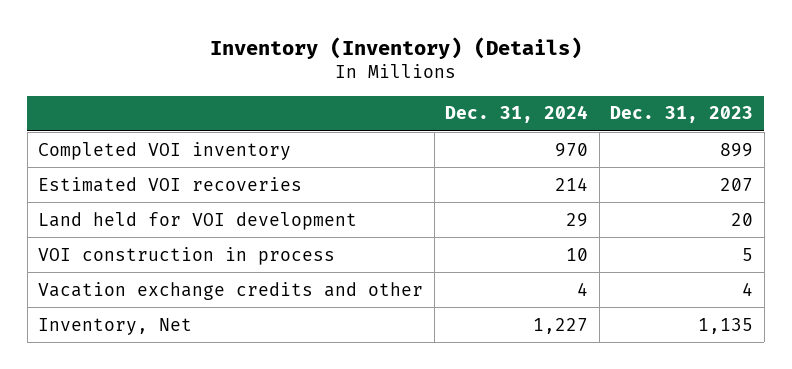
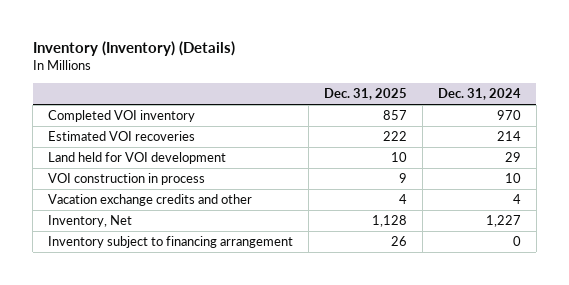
[610,106,754,124] Dec. 31, 2023 -> none
none -> [324,88,408,101] Dec. 31, 2025
none -> [48,236,294,249] Inventory subject to financing arrangement

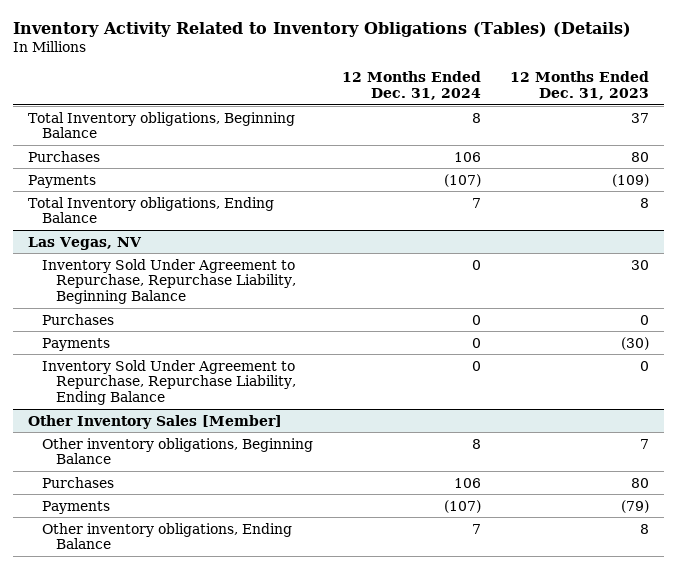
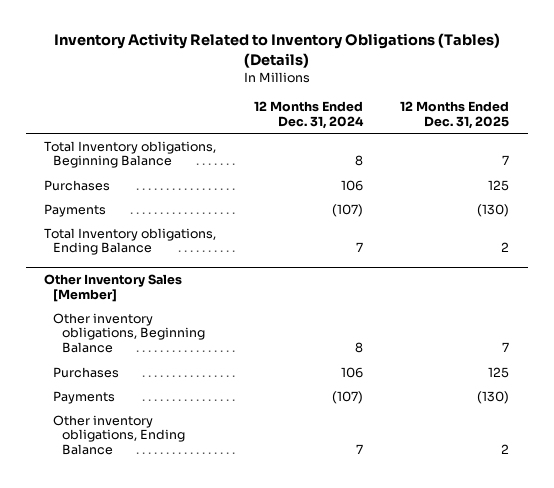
[510,71,650,101] 12 Months Ended Dec. 31, 2023 -> none
none -> [400,100,510,129] 12 Months Ended Dec. 31, 2025
[27,236,142,250] Las Vegas, NV -> none
[41,258,296,305] Inventory Sold Under Agreement to Repurchase, Repurchase Liability, Beginning Balance -> none
[41,313,114,325] Purchases -> none
[41,337,110,351] Payments -> none
[41,359,296,406] Inventory Sold Under Agreement to Repurchase, Repurchase Liability, Ending Balance -> none

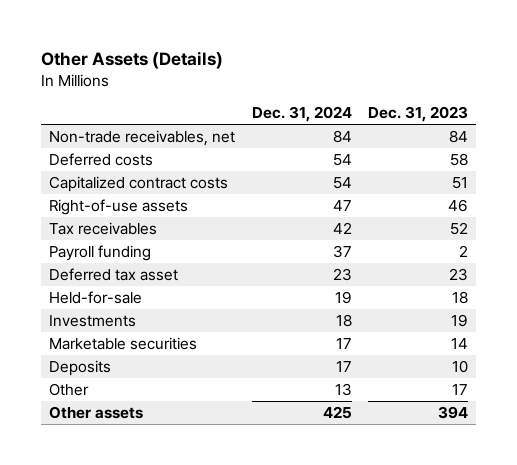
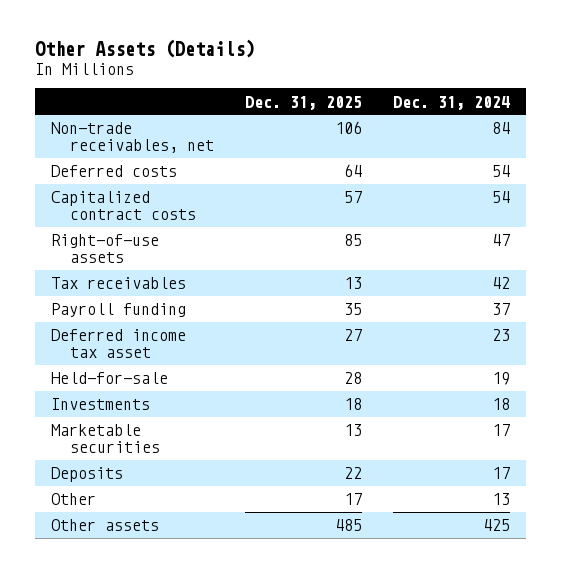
[367,106,468,123] Dec. 31, 2023 -> none
none -> [245,95,363,110] Dec. 31, 2025
[49,268,179,282] Deferred tax asset -> [50,329,186,359] Deferred income tax asset

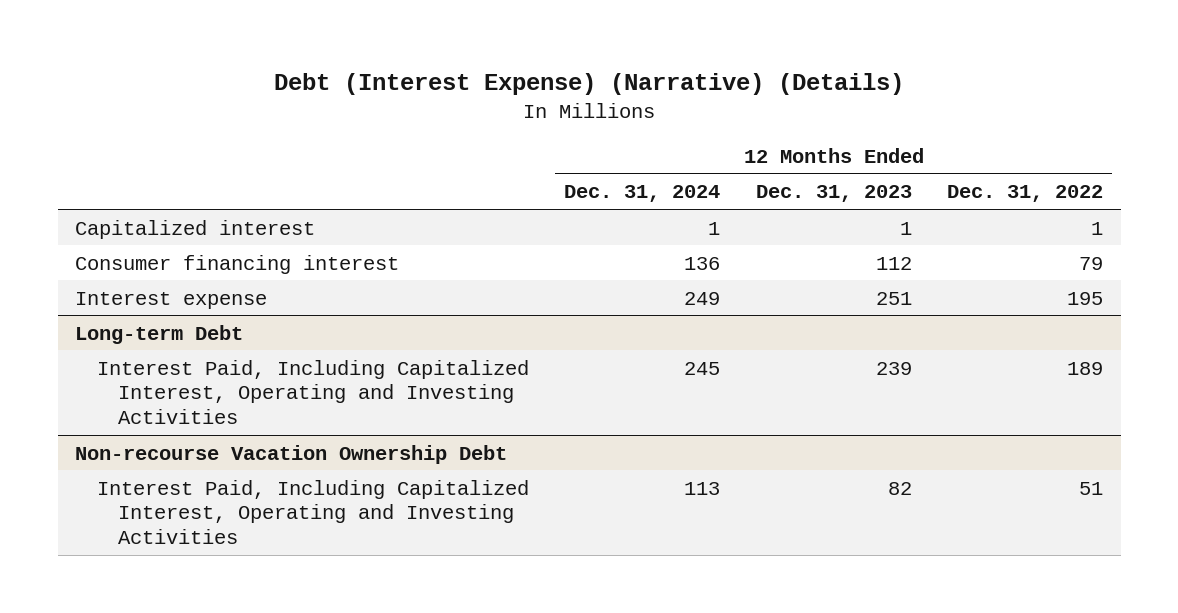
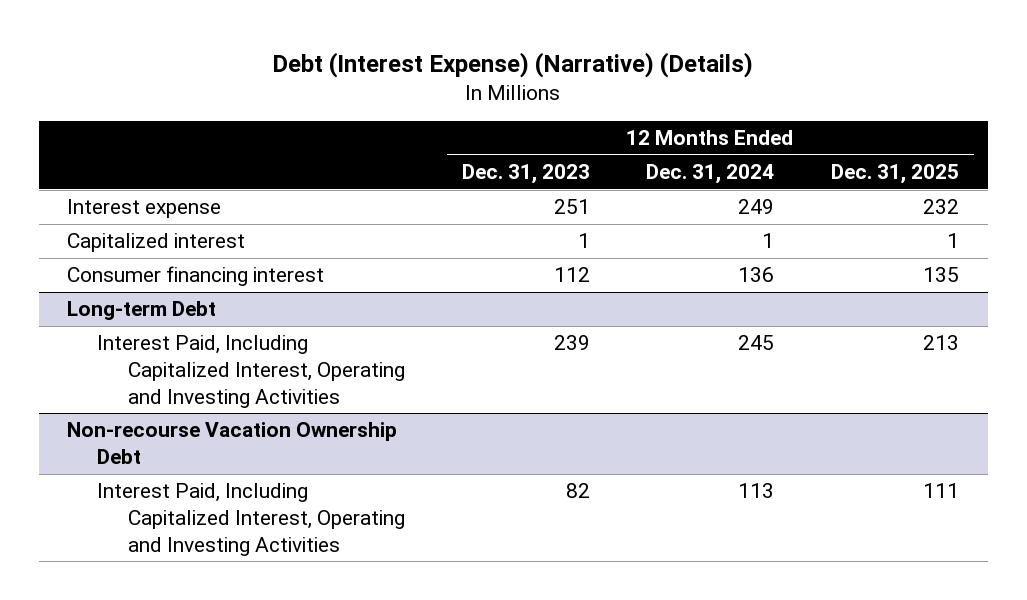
[946,185,1103,203] Dec. 31, 2022 -> none
none -> [831,164,960,185] Dec. 31, 2025
[75,291,268,309] Interest expense -> [67,199,222,219] Interest expense

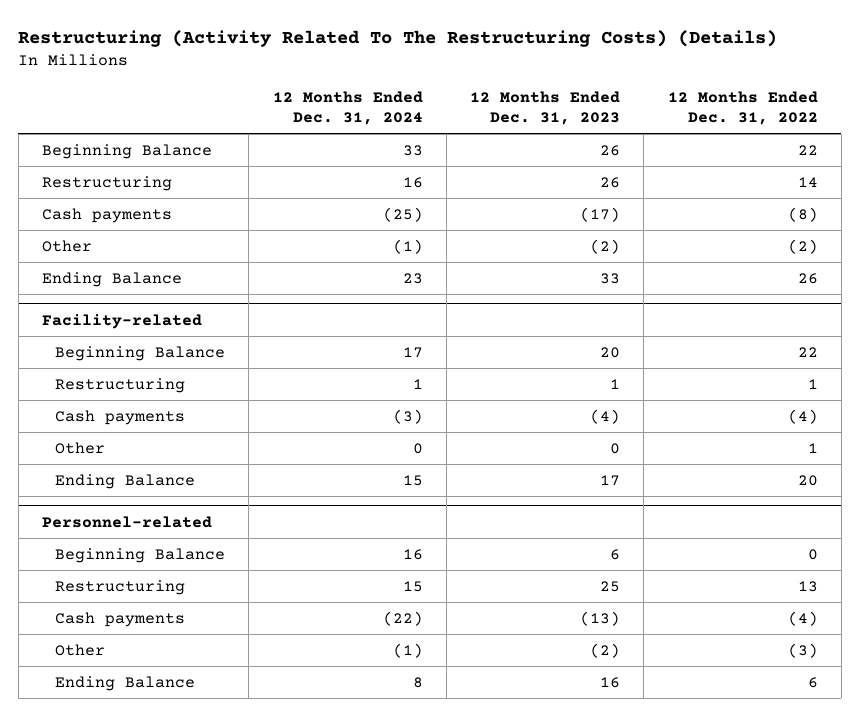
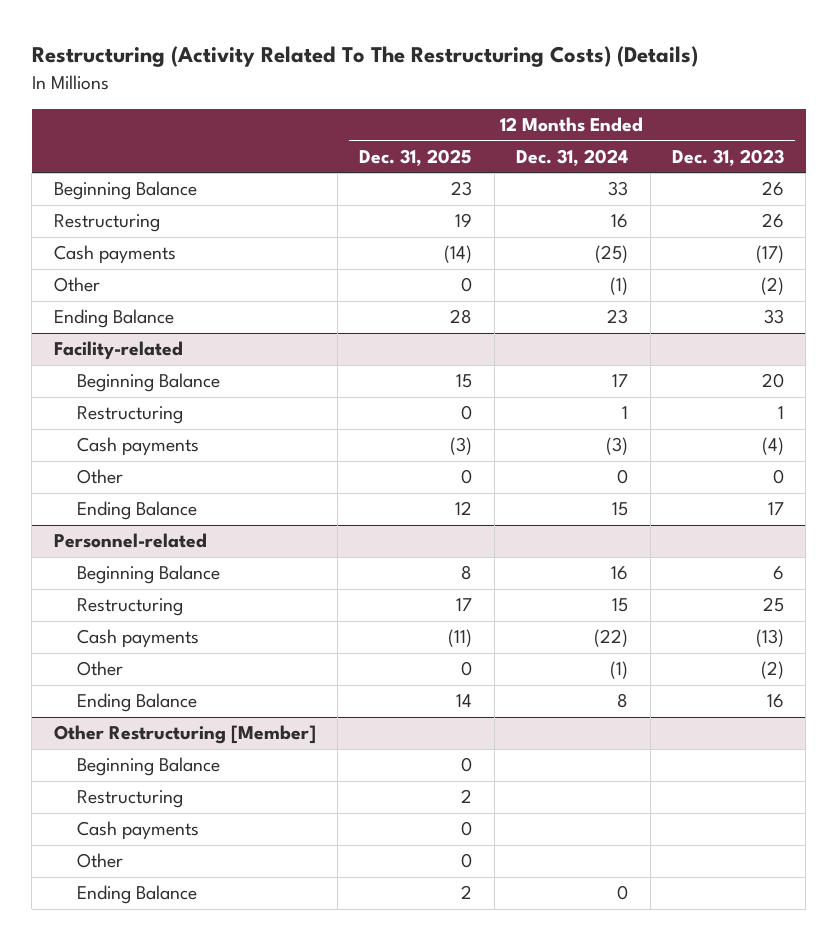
[667,91,818,126] 12 Months Ended Dec. 31, 2022 -> none
none -> [359,148,473,166] Dec. 31, 2025
none -> [53,725,316,745] Other Restructuring [Member]
none -> [76,757,220,777] Beginning Balance
none -> [76,790,183,809] Restructuring
none -> [76,821,199,841] Cash payments
none -> [76,853,123,869] Other
none -> [76,885,197,905] Ending Balance

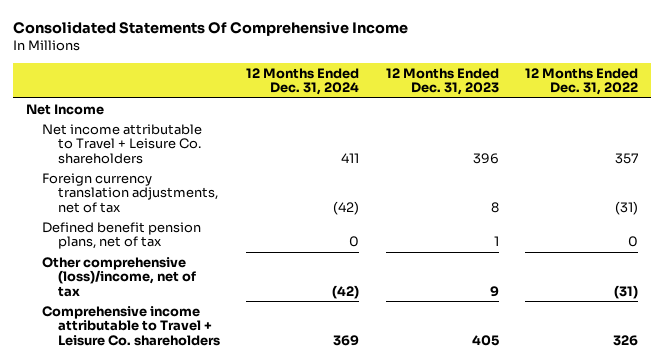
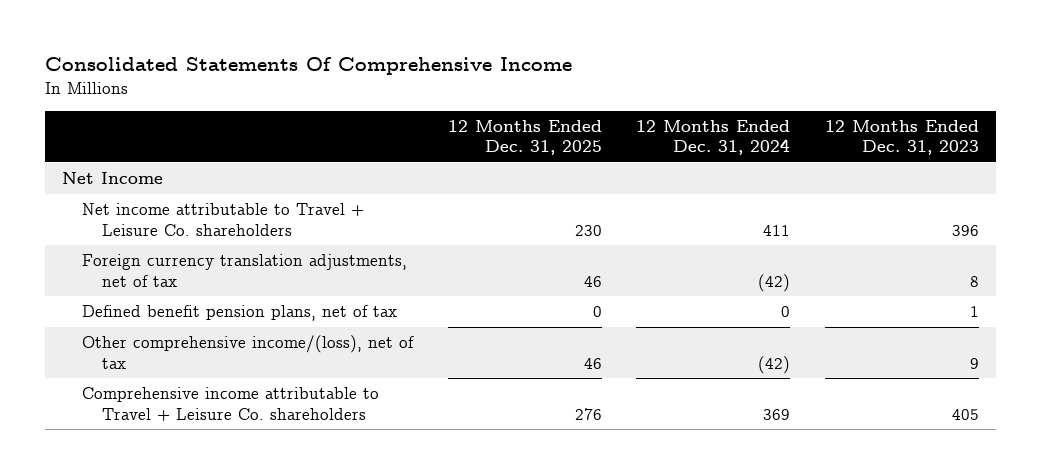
[524,67,638,96] 12 Months Ended Dec. 31, 2022 -> none
none -> [447,119,602,156] 12 Months Ended Dec. 31, 2025
[42,256,197,298] Other comprehensive (loss)/income, net of tax -> [81,335,414,369] Other comprehensive income/(loss), net of tax

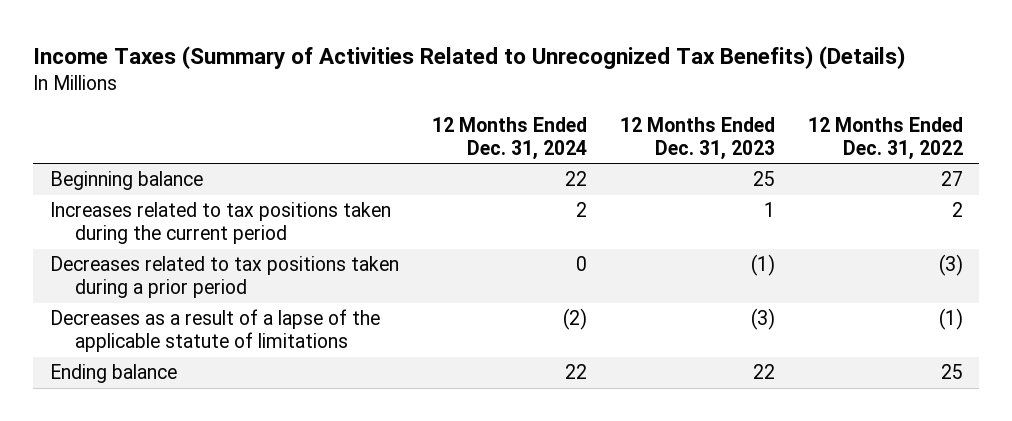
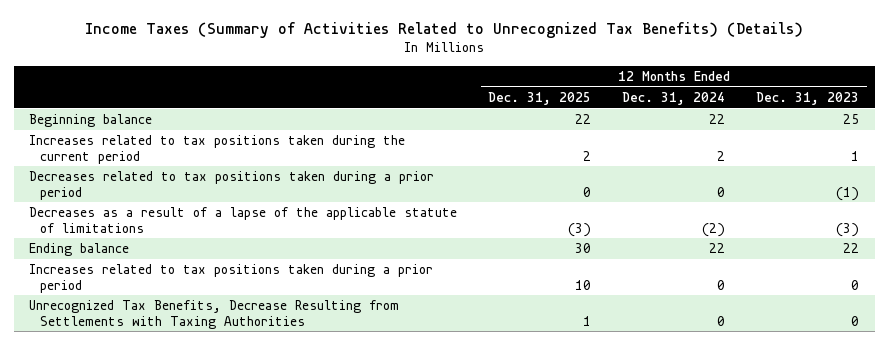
[807,116,963,161] 12 Months Ended Dec. 31, 2022 -> none
none -> [488,91,592,105] Dec. 31, 2025
none -> [29,264,434,293] Increases related to tax positions taken during a prior period
none -> [29,300,400,329] Unrecognized Tax Benefits, Decrease Resulting from Settlements with Taxing Authorities

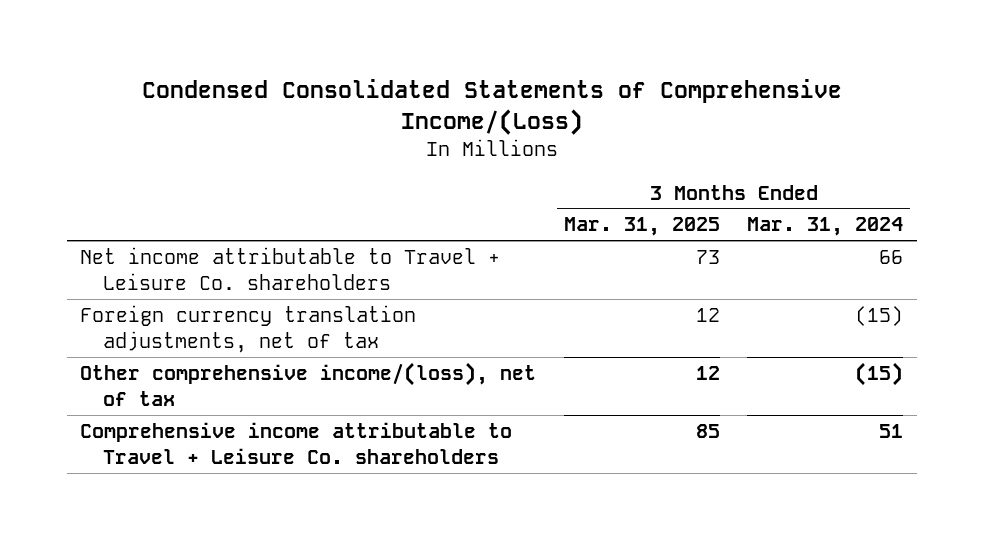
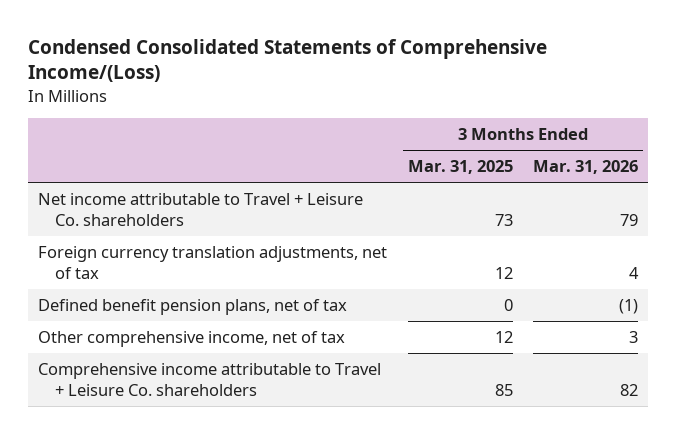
[747,217,904,237] Mar. 31, 2024 -> none
none -> [533,160,639,175] Mar. 31, 2026
none -> [38,298,348,315] Defined benefit pension plans, net of tax
[80,361,537,406] Other comprehensive income/(loss), net of tax -> [38,330,346,347] Other comprehensive income, net of tax

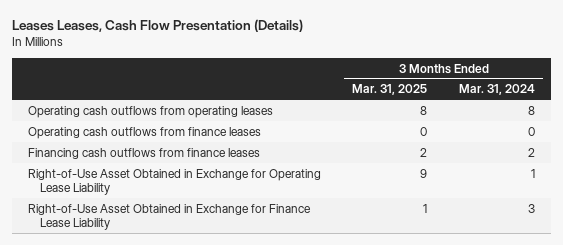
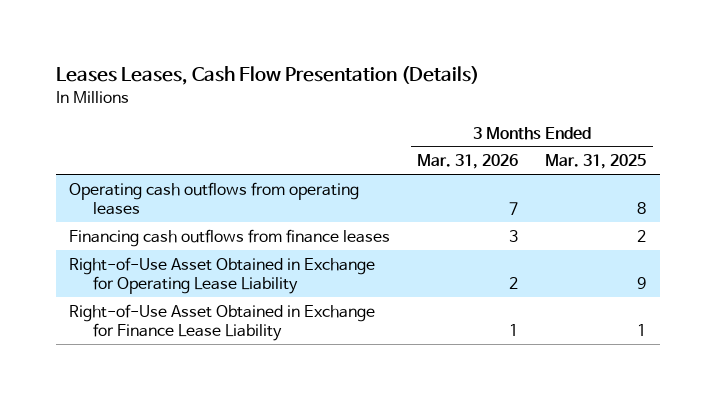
[458,84,535,96] Mar. 31, 2024 -> none
none -> [417,154,519,170] Mar. 31, 2026
[27,126,261,139] Operating cash outflows from finance leases -> none

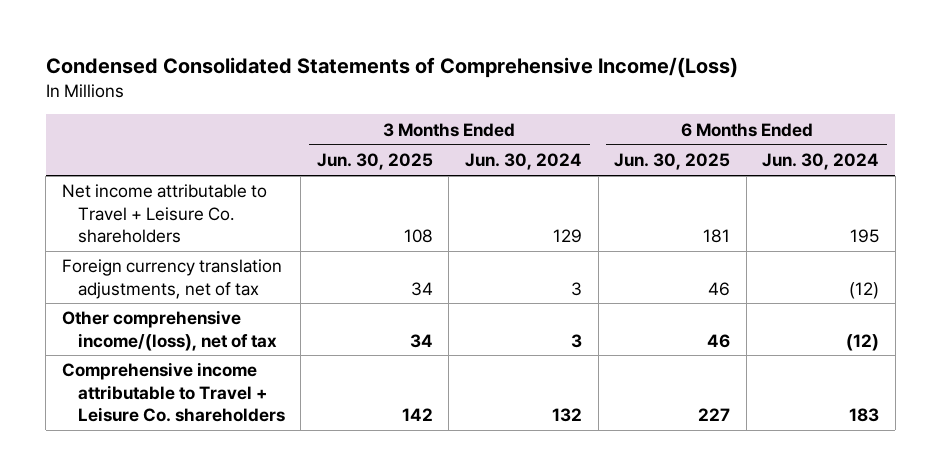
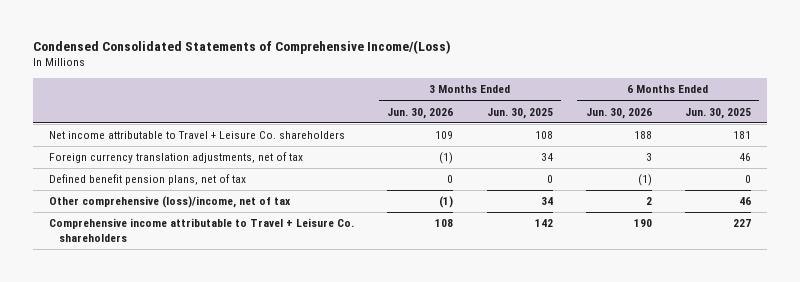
[465,153,583,171] Jun. 30, 2024 -> none
[762,153,880,171] Jun. 30, 2024 -> none
none -> [387,107,454,119] Jun. 30, 2026
none -> [585,107,652,119] Jun. 30, 2026
none -> [49,174,247,186] Defined benefit pension plans, net of tax
[61,310,277,351] Other comprehensive income/(loss), net of tax -> [49,196,292,209] Other comprehensive (loss)/income, net of tax

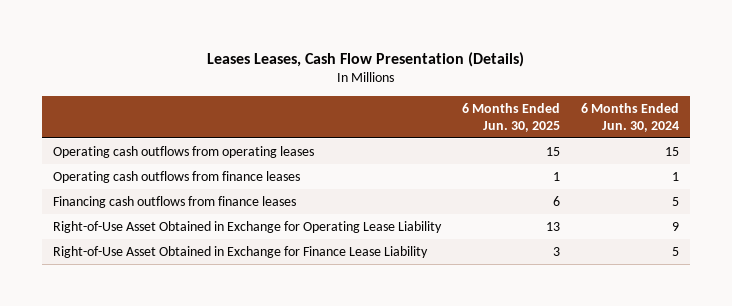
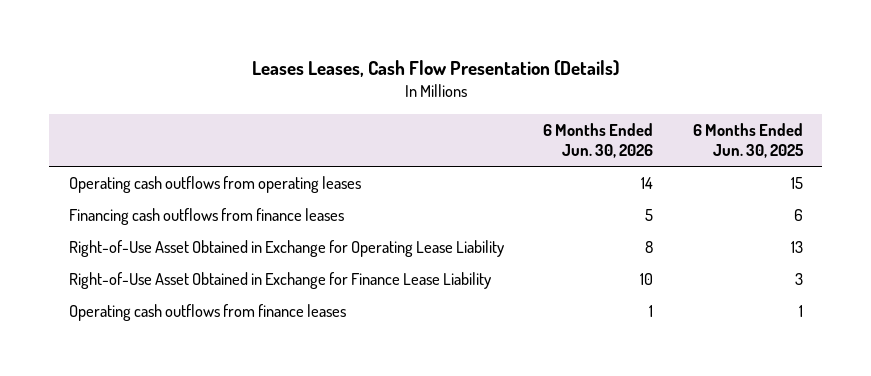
[581,103,680,133] 6 Months Ended Jun. 30, 2024 -> none
none -> [543,122,654,159] 6 Months Ended Jun. 30, 2026
[52,170,300,183] Operating cash outflows from finance leases -> [68,303,346,321] Operating cash outflows from finance leases

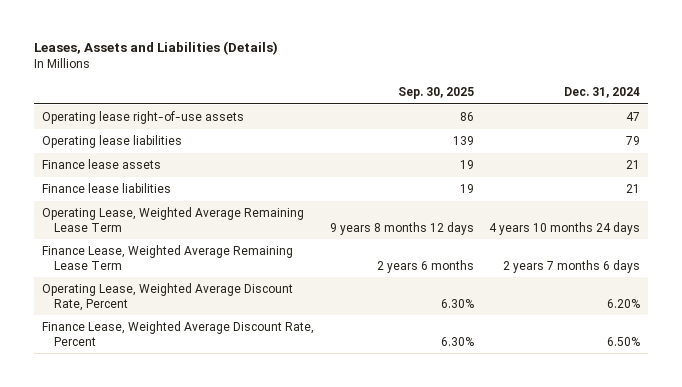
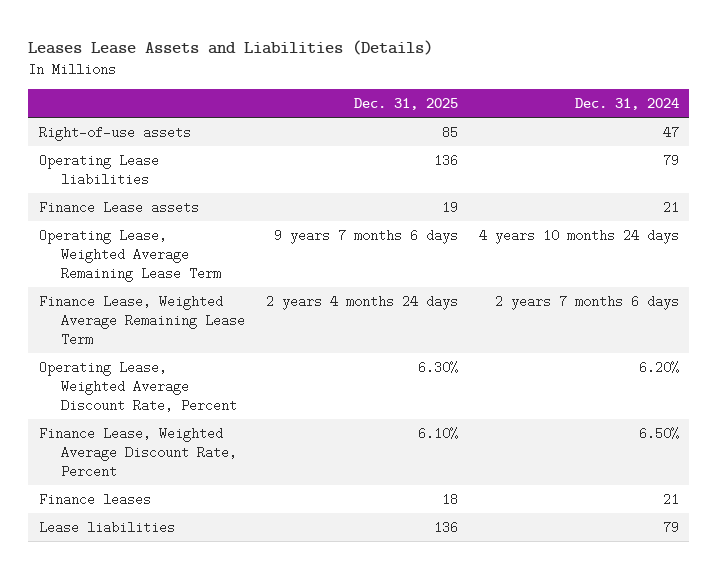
[34,41,279,56] Leases, Assets and Liabilities (Details) -> [28,39,434,55] Leases Lease Assets and Liabilities (Details)
[397,87,474,100] Sep. 30, 2025 -> none
none -> [353,98,458,111] Dec. 31, 2025
[41,182,171,193] Finance lease liabilities -> none
[41,110,244,124] Operating lease right-of-use assets -> [38,125,191,141] Right-of-use assets
[41,134,182,148] Operating lease liabilities -> [38,153,159,186] Operating Lease liabilities
[41,158,161,169] Finance lease assets -> [38,200,199,214] Finance Lease assets
none -> [38,492,151,506] Finance leases
none -> [38,520,175,534] Lease liabilities

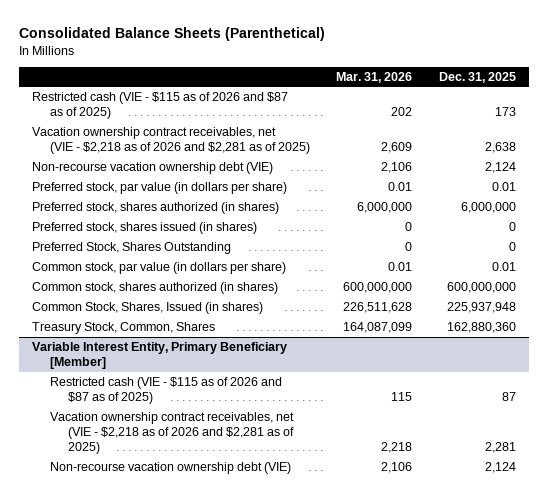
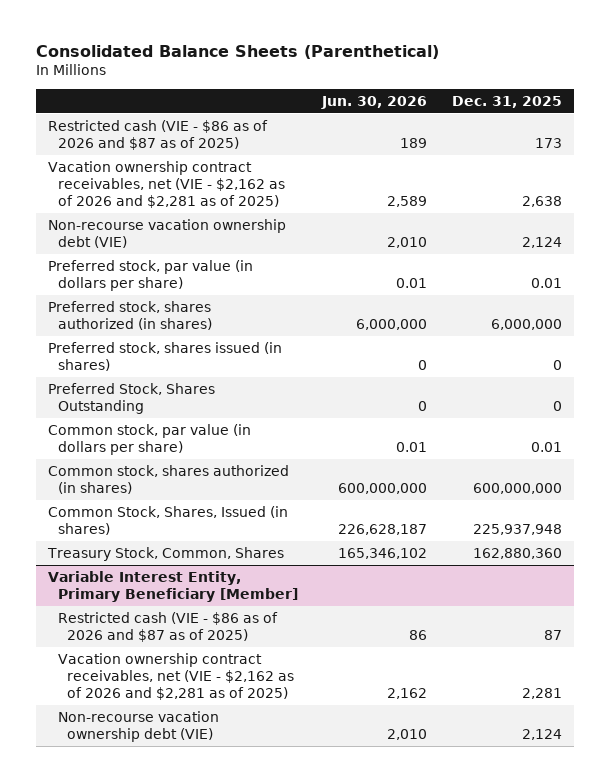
[336,71,413,83] Mar. 31, 2026 -> none
none -> [321,95,428,109] Jun. 30, 2026
[31,92,288,120] Restricted cash (VIE - $115 as of 2026 and $87 as of 2025) -> [48,119,269,151] Restricted cash (VIE - $86 as of 2026 and $87 as of 2025)
[31,127,310,155] Vacation ownership contract receivables, net (VIE - $2,218 as of 2026 and $2,281 as of 2025) -> [48,160,285,209] Vacation ownership contract receivables, net (VIE - $2,162 as of 2026 and $2,281 as of 2025)
[49,377,282,405] Restricted cash (VIE - $115 as of 2026 and $87 as of 2025) -> [57,611,278,643] Restricted cash (VIE - $86 as of 2026 and $87 as of 2025)
[49,412,294,455] Vacation ownership contract receivables, net (VIE - $2,218 as of 2026 and $2,281 as of 2025) -> [57,652,295,701] Vacation ownership contract receivables, net (VIE - $2,162 as of 2026 and $2,281 as of 2025)

